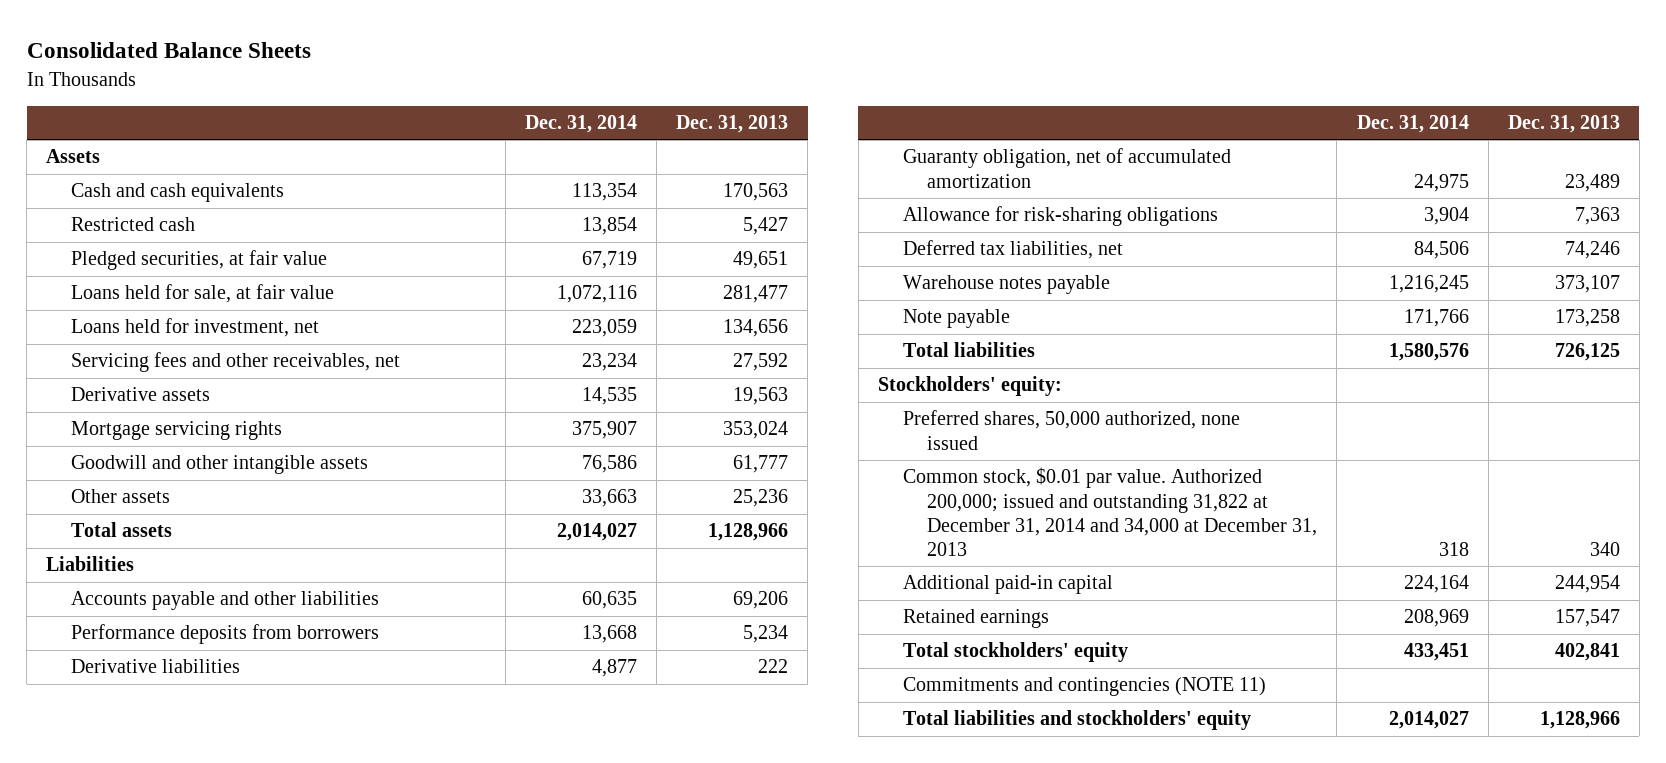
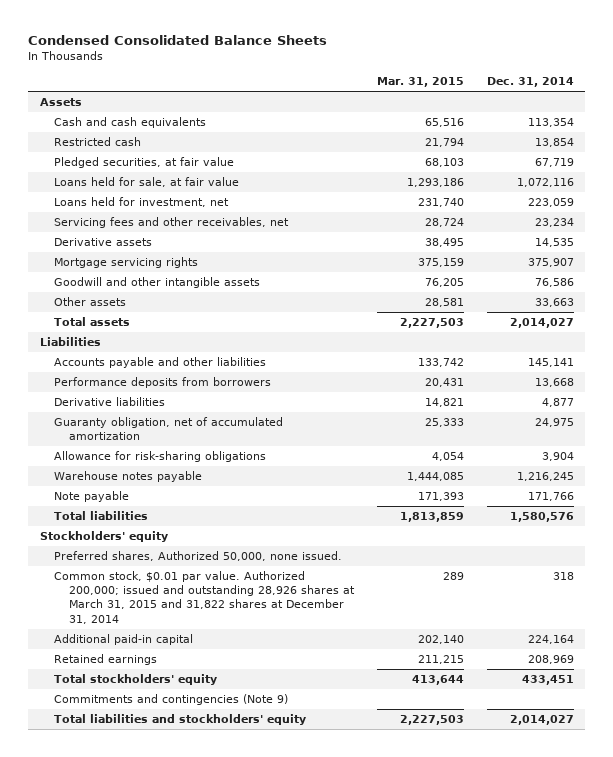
[26,42,311,59] Consolidated Balance Sheets -> [28,35,328,46] Condensed Consolidated Balance Sheets
[676,115,789,134] Dec. 31, 2013 -> none
none -> [376,77,464,88] Mar. 31, 2015
[582,591,638,610] 60,635 -> [527,358,574,368] 145,141
[902,240,1123,260] Deferred tax liabilities, net -> none
[877,376,1062,397] Stockholders' equity: -> [39,531,168,543] Stockholders' equity
[902,410,1240,450] Preferred shares, 50,000 authorized, none issued -> [54,551,343,562] Preferred shares, Authorized 50,000, none issued.
[902,467,1318,556] Common stock, $0.01 par value. Authorized 200,000; issued and outstanding 31,822 at December 31, 2014 and 34,000 at December 31, 2013 -> [54,571,355,624] Common stock, $0.01 par value. Authorized 200,000; issued and outstanding 28,926 shares at March 31, 2015 and 31,822 shares at December 31, 2014
[902,677,1266,697] Commitments and contingencies (NOTE 11) -> [54,694,289,706] Commitments and contingencies (Note 9)

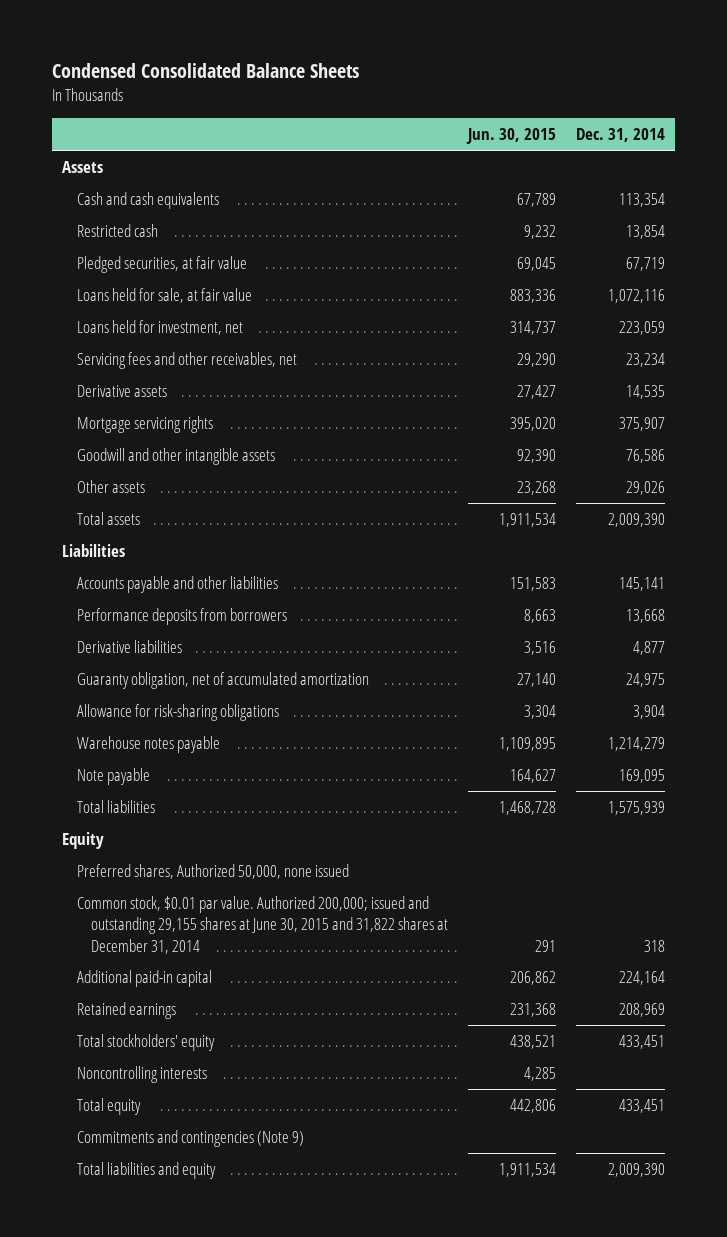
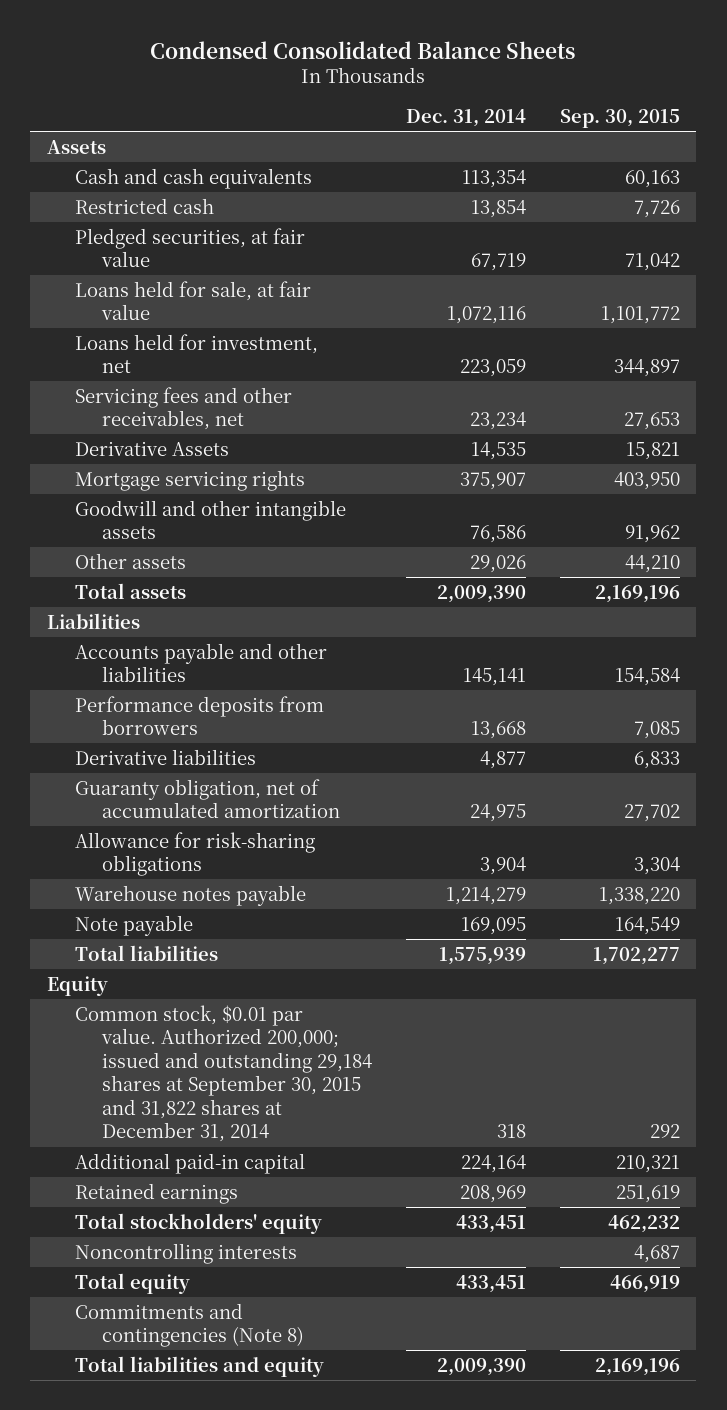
[466,128,557,145] Jun. 30, 2015 -> none
none -> [559,109,680,129] Sep. 30, 2015
[76,384,167,397] Derivative assets -> [74,440,229,456] Derivative Assets
[76,863,349,879] Preferred shares, Authorized 50,000, none issued -> none
[76,895,449,954] Common stock, $0.01 par value. Authorized 200,000; issued and outstanding 29,155 shares at June 30, 2015 and 31,822 shares at December 31, 2014 -> [74,1004,372,1143] Common stock, $0.01 par value. Authorized 200,000; issued and outstanding 29,184 shares at September 30, 2015 and 31,822 shares at December 31, 2014
[76,1129,304,1147] Commitments and contingencies (Note 9) -> [74,1302,304,1348] Commitments and contingencies (Note 8)

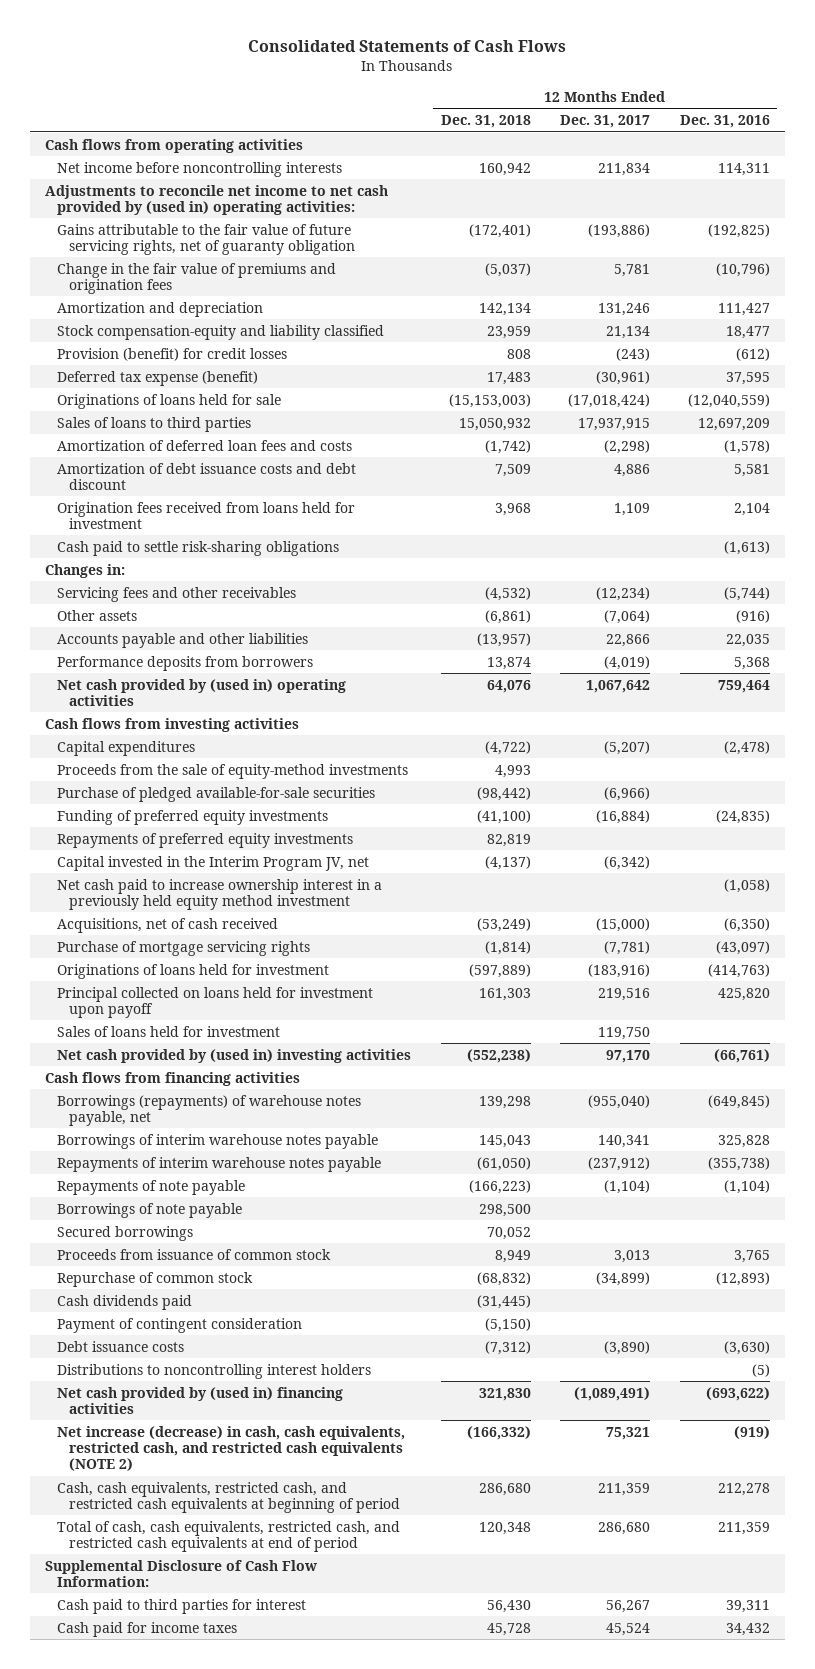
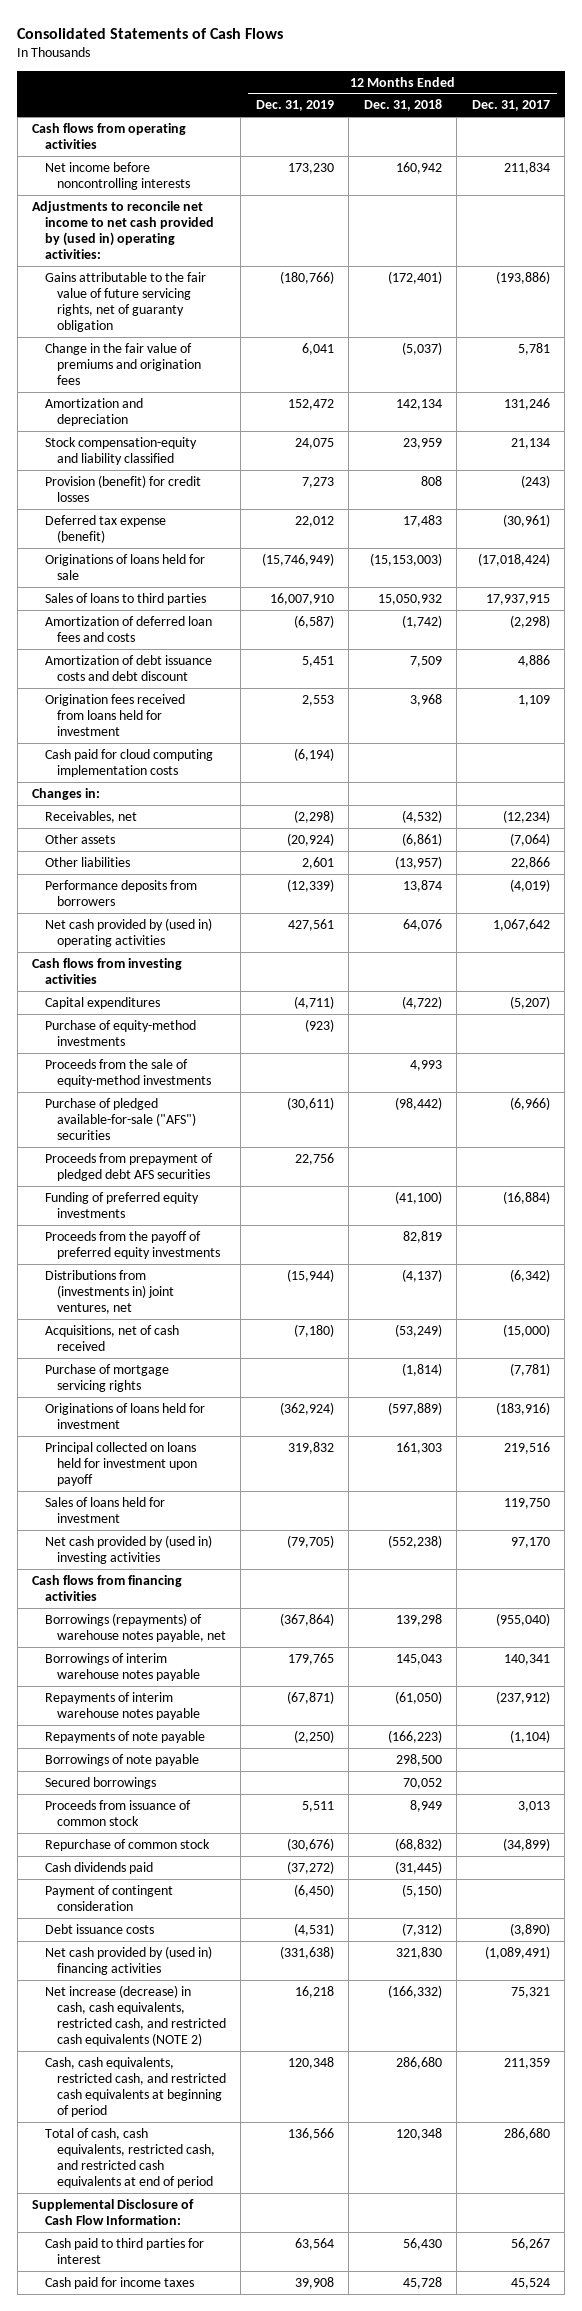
[679,115,770,129] Dec. 31, 2016 -> none
none -> [255,100,334,112] Dec. 31, 2019
[57,540,340,556] Cash paid to settle risk-sharing obligations -> none
none -> [44,748,213,777] Cash paid for cloud computing implementation costs
[57,586,297,602] Servicing fees and other receivables -> [44,810,137,823] Receivables, net
[57,632,309,648] Accounts payable and other liabilities -> [44,856,130,867] Other liabilities
none -> [44,1019,196,1046] Purchase of equity-method investments
[57,786,376,802] Purchase of pledged available-for-sale securities -> [44,1097,196,1140] Purchase of pledged available-for-sale ("AFS") securities
none -> [44,1152,213,1181] Proceeds from prepayment of pledged debt AFS securities
[57,878,383,910] Net cash paid to increase ownership interest in a previously held equity method investment -> none
[57,832,354,848] Repayments of preferred equity investments -> [44,1230,220,1259] Proceeds from the payoff of preferred equity investments
[57,855,370,871] Capital invested in the Interim Program JV, net -> [44,1269,174,1314] Distributions from (investments in) joint ventures, net
[57,1363,372,1379] Distributions to noncontrolling interest holders -> none

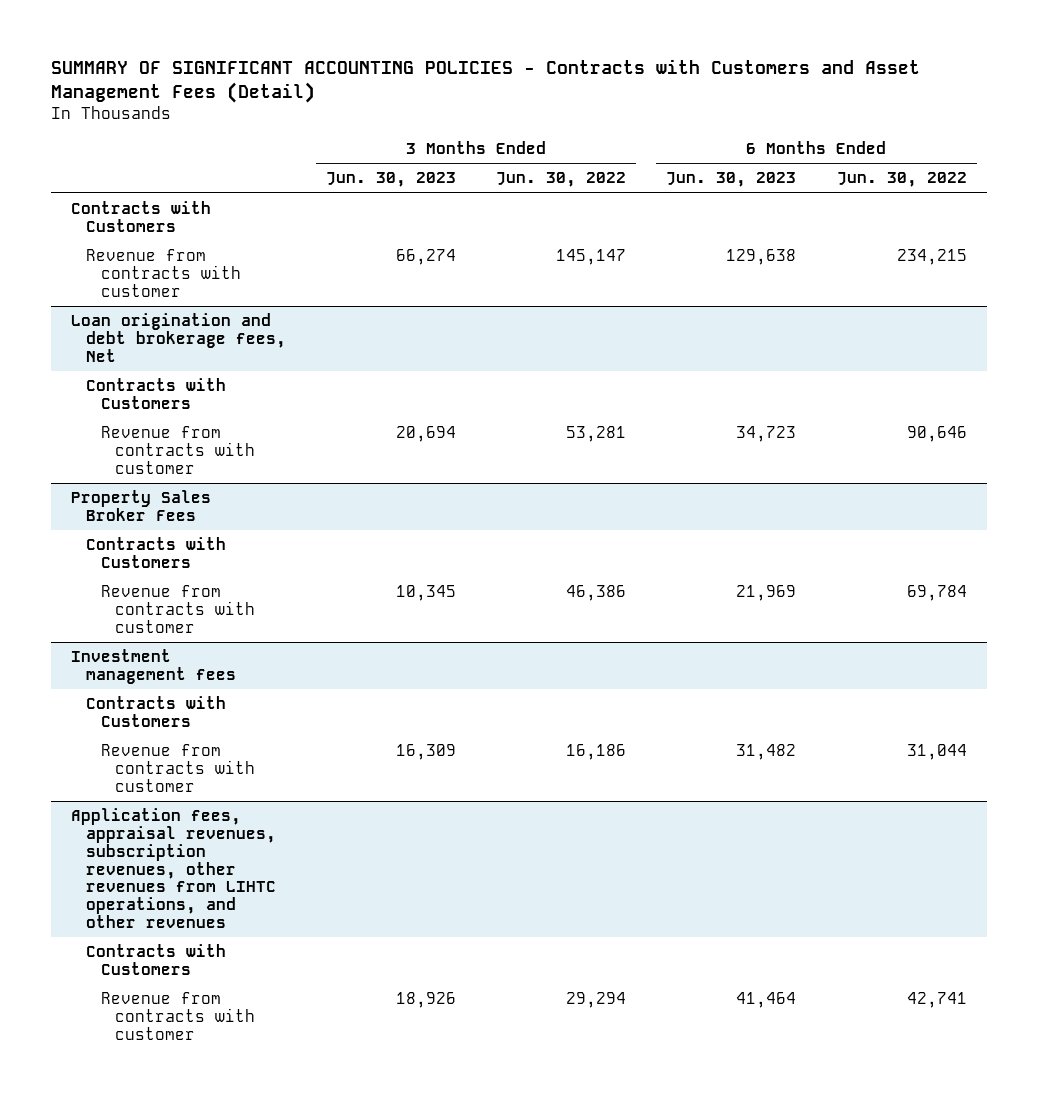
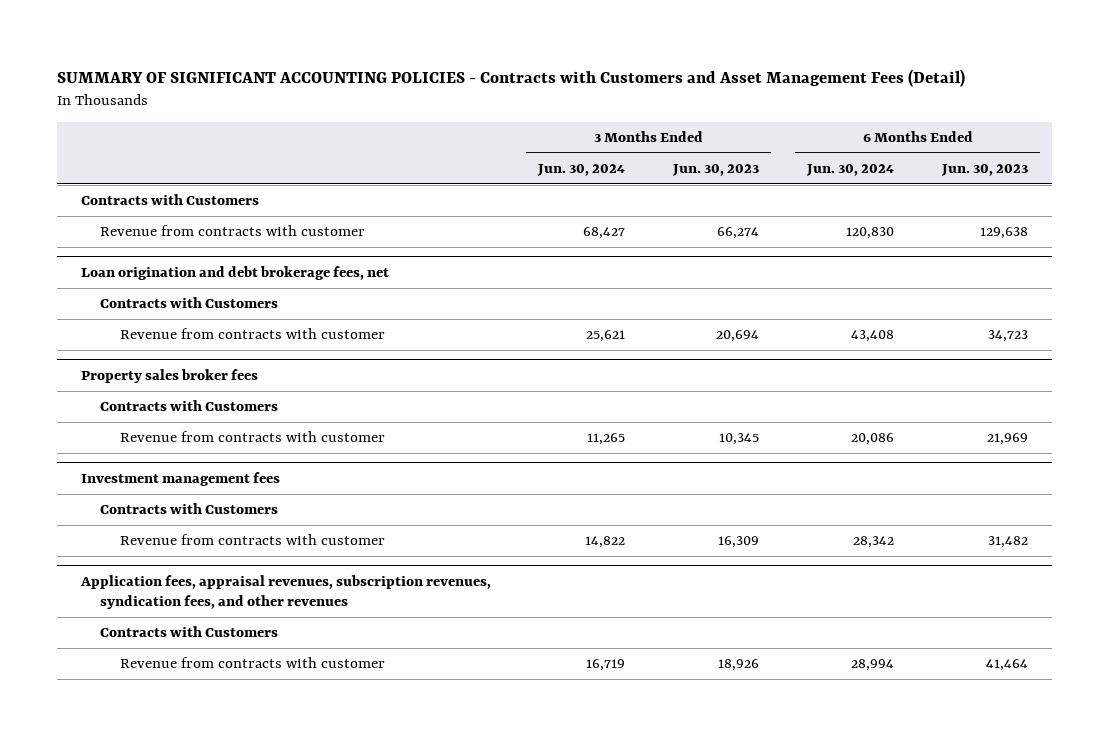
[496,172,627,188] Jun. 30, 2022 -> none
[836,172,967,188] Jun. 30, 2022 -> none
none -> [537,163,626,176] Jun. 30, 2024
none -> [806,163,895,176] Jun. 30, 2024
[70,313,286,362] Loan origination and debt brokerage fees, Net -> [80,266,389,281] Loan origination and debt brokerage fees, net
[70,490,211,521] Property Sales Broker Fees -> [80,369,258,384] Property sales broker fees
[70,808,276,928] Application fees, appraisal revenues, subscription revenues, other revenues from LIHTC operations, and other revenues -> [79,575,491,610] Application fees, appraisal revenues, subscription revenues, syndication fees, and other revenues

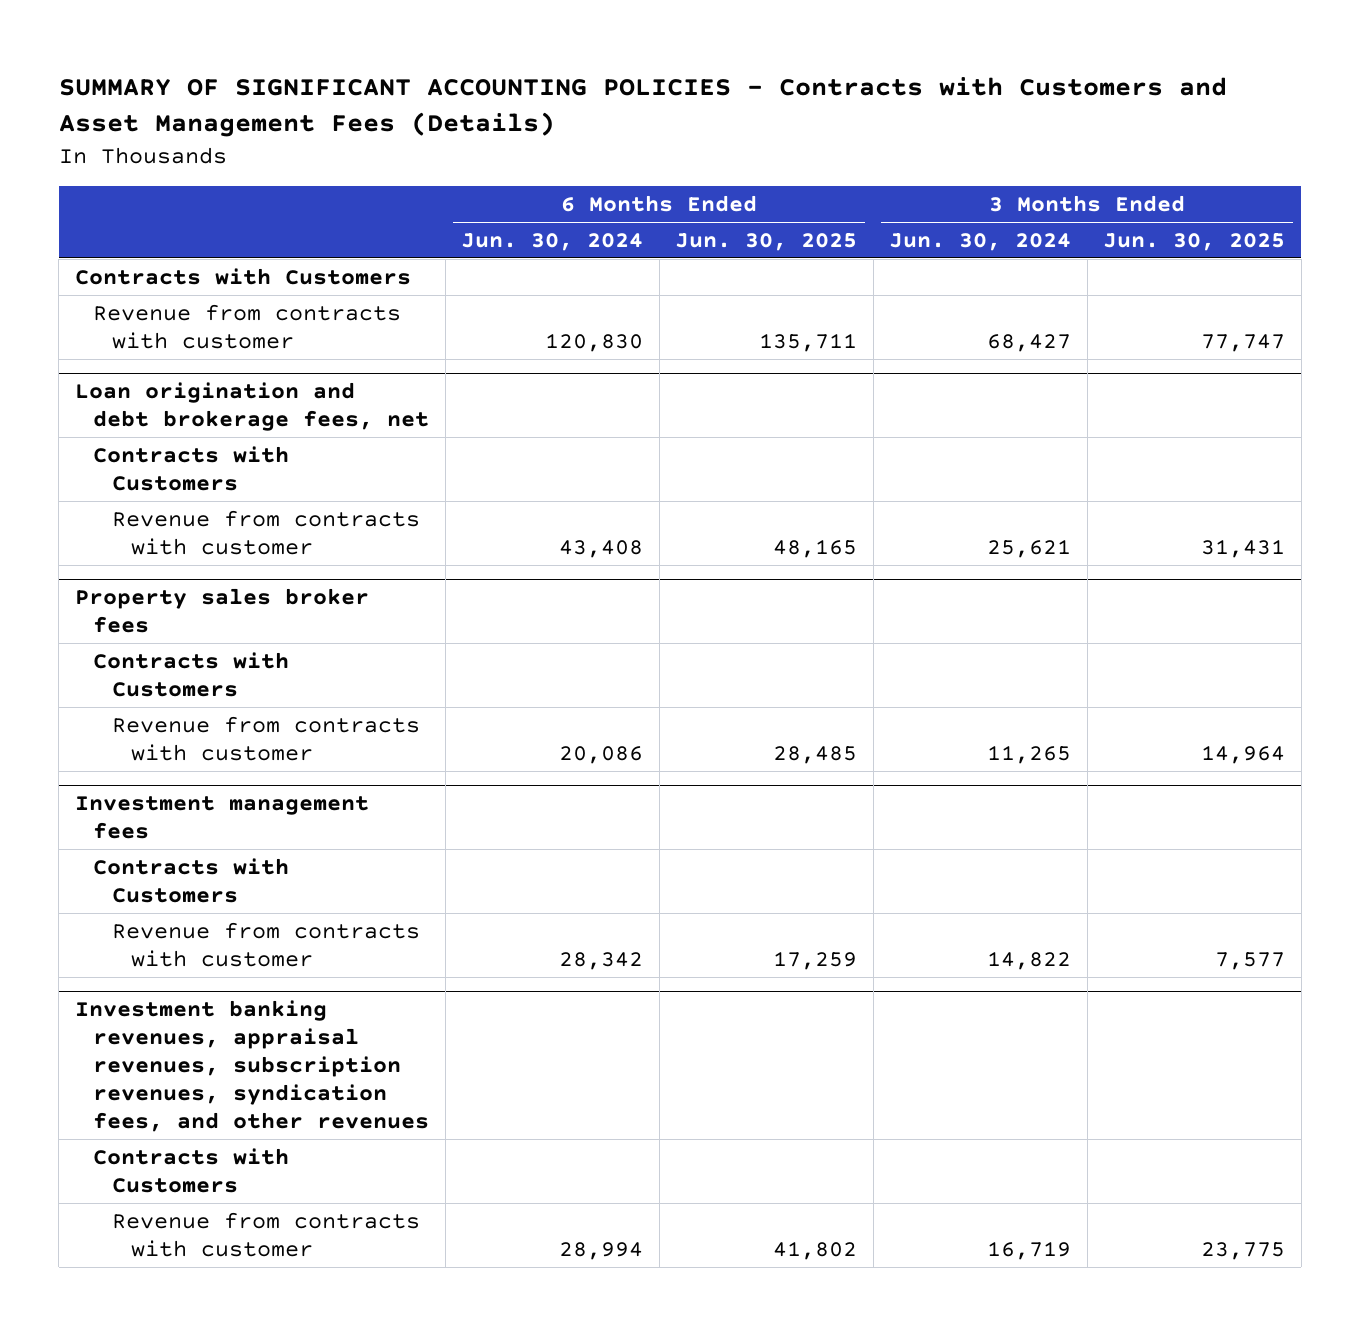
[56,68,965,87] SUMMARY OF SIGNIFICANT ACCOUNTING POLICIES - Contracts with Customers and Asset Management Fees (Detail) -> [58,77,1227,138] SUMMARY OF SIGNIFICANT ACCOUNTING POLICIES - Contracts with Customers and Asset Management Fees (Details)
[672,163,760,176] Jun. 30, 2023 -> none
[941,163,1029,176] Jun. 30, 2023 -> none
none -> [675,232,858,251] Jun. 30, 2025
none -> [1103,232,1286,251] Jun. 30, 2025
[79,575,491,610] Application fees, appraisal revenues, subscription revenues, syndication fees, and other revenues -> [74,999,430,1132] Investment banking revenues, appraisal revenues, subscription revenues, syndication fees, and other revenues

